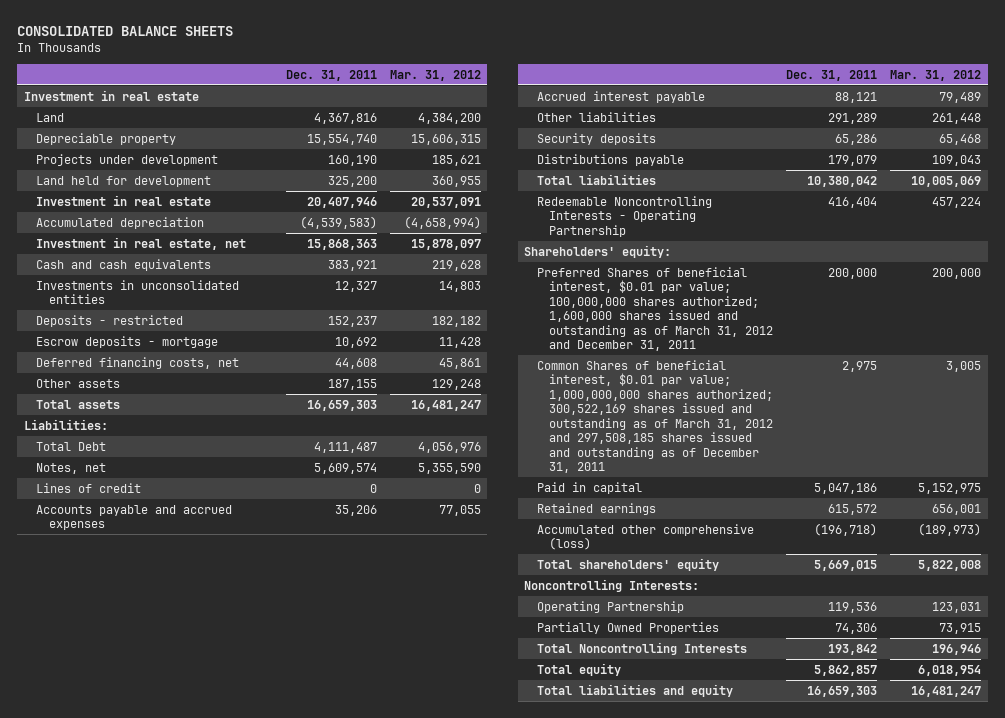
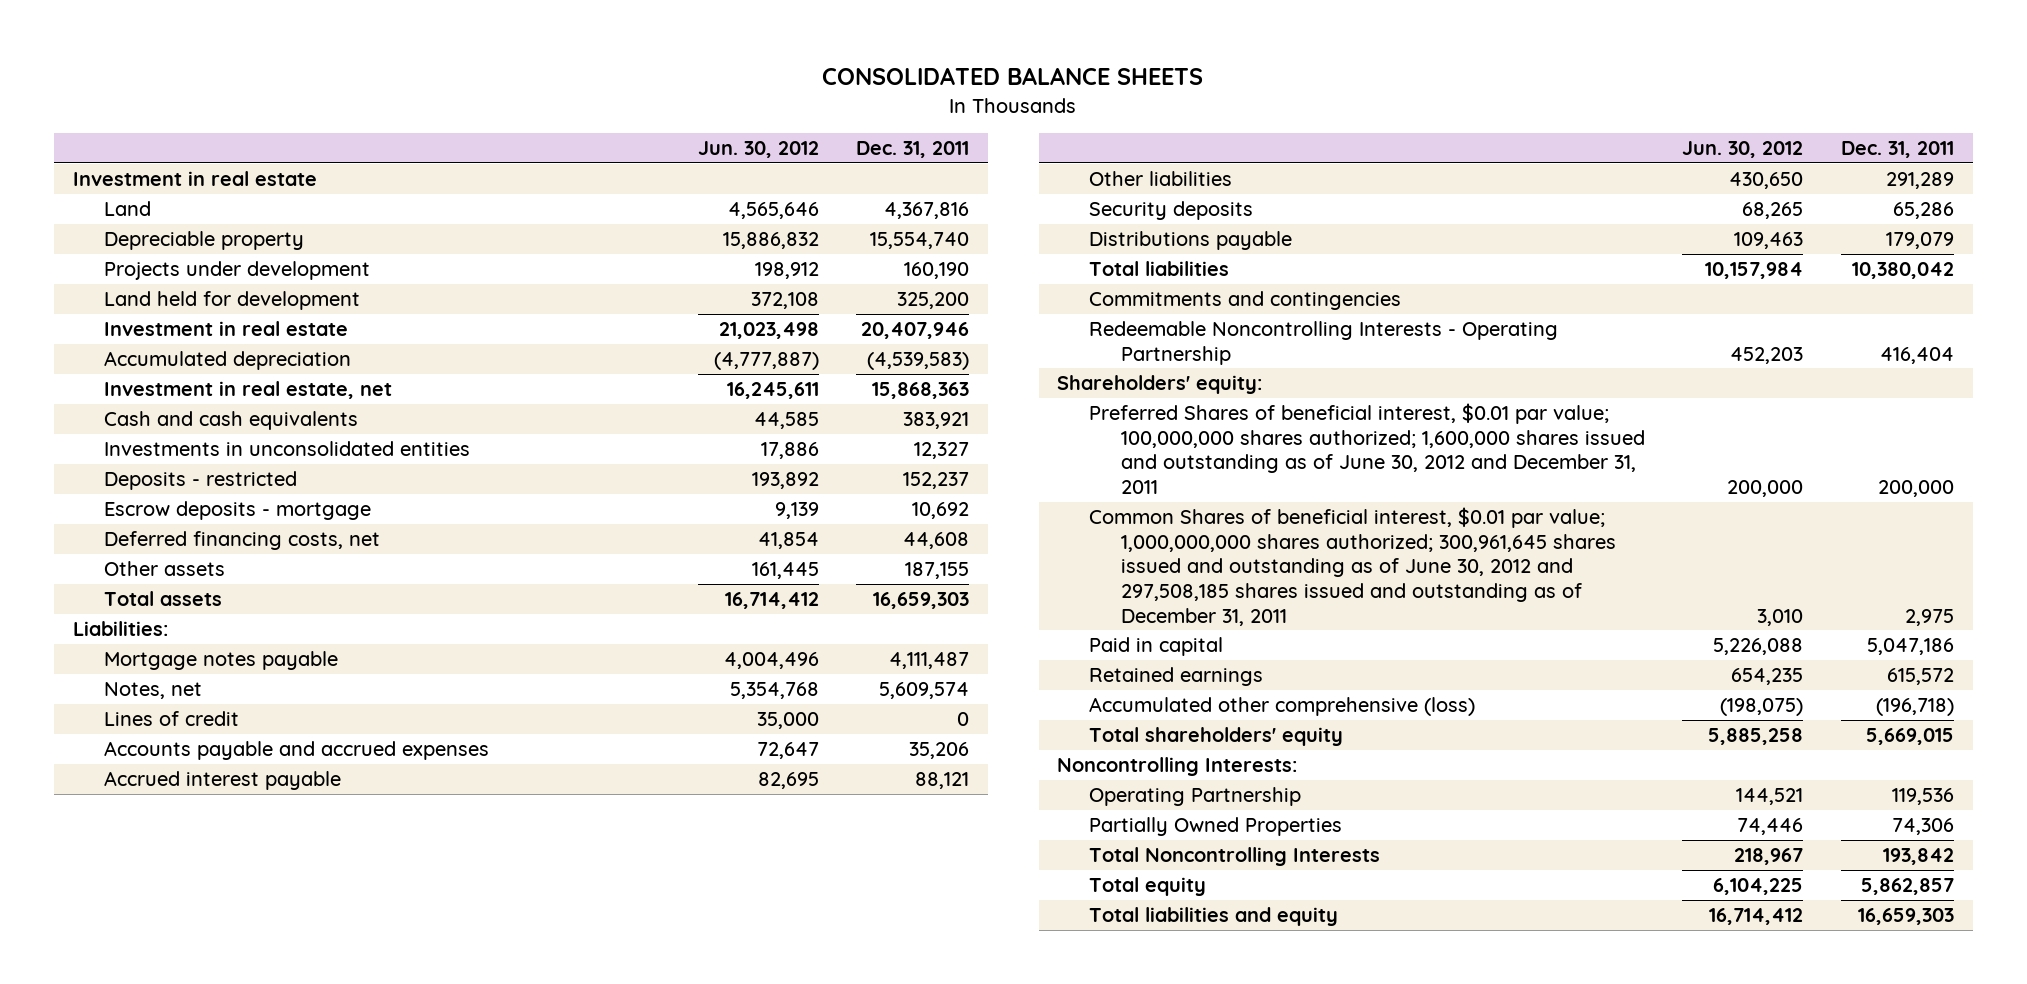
[389,70,481,82] Mar. 31, 2012 -> none
none -> [697,140,819,158] Jun. 30, 2012
[36,441,107,451] Total Debt -> [104,651,339,671] Mortgage notes payable
none -> [1089,291,1402,311] Commitments and contingencies
[536,266,774,352] Preferred Shares of beneficial interest, $0.01 par value; 100,000,000 shares authorized; 1,600,000 shares issued and outstanding as of March 31, 2012 and December 31, 2011 -> [1089,403,1645,495] Preferred Shares of beneficial interest, $0.01 par value; 100,000,000 shares authorized; 1,600,000 shares issued and outstanding as of June 30, 2012 and December 31, 2011
[536,359,774,474] Common Shares of beneficial interest, $0.01 par value; 1,000,000,000 shares authorized; 300,522,169 shares issued and outstanding as of March 31, 2012 and 297,508,185 shares issued and outstanding as of December 31, 2011 -> [1089,507,1616,626] Common Shares of beneficial interest, $0.01 par value; 1,000,000,000 shares authorized; 300,961,645 shares issued and outstanding as of June 30, 2012 and 297,508,185 shares issued and outstanding as of December 31, 2011

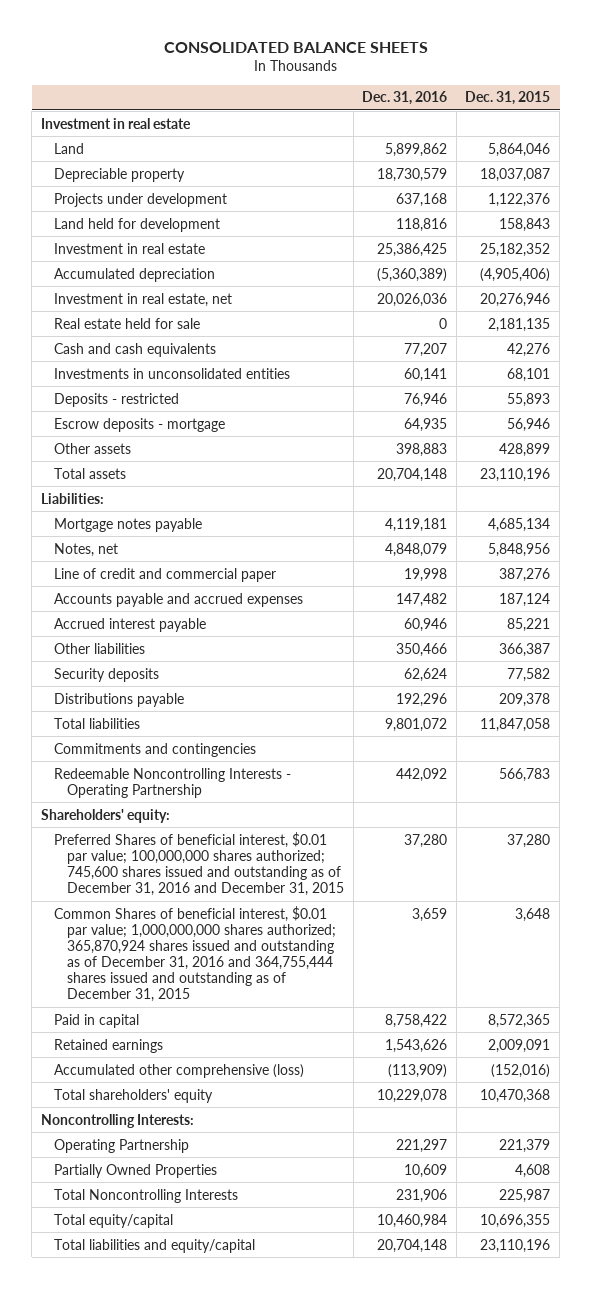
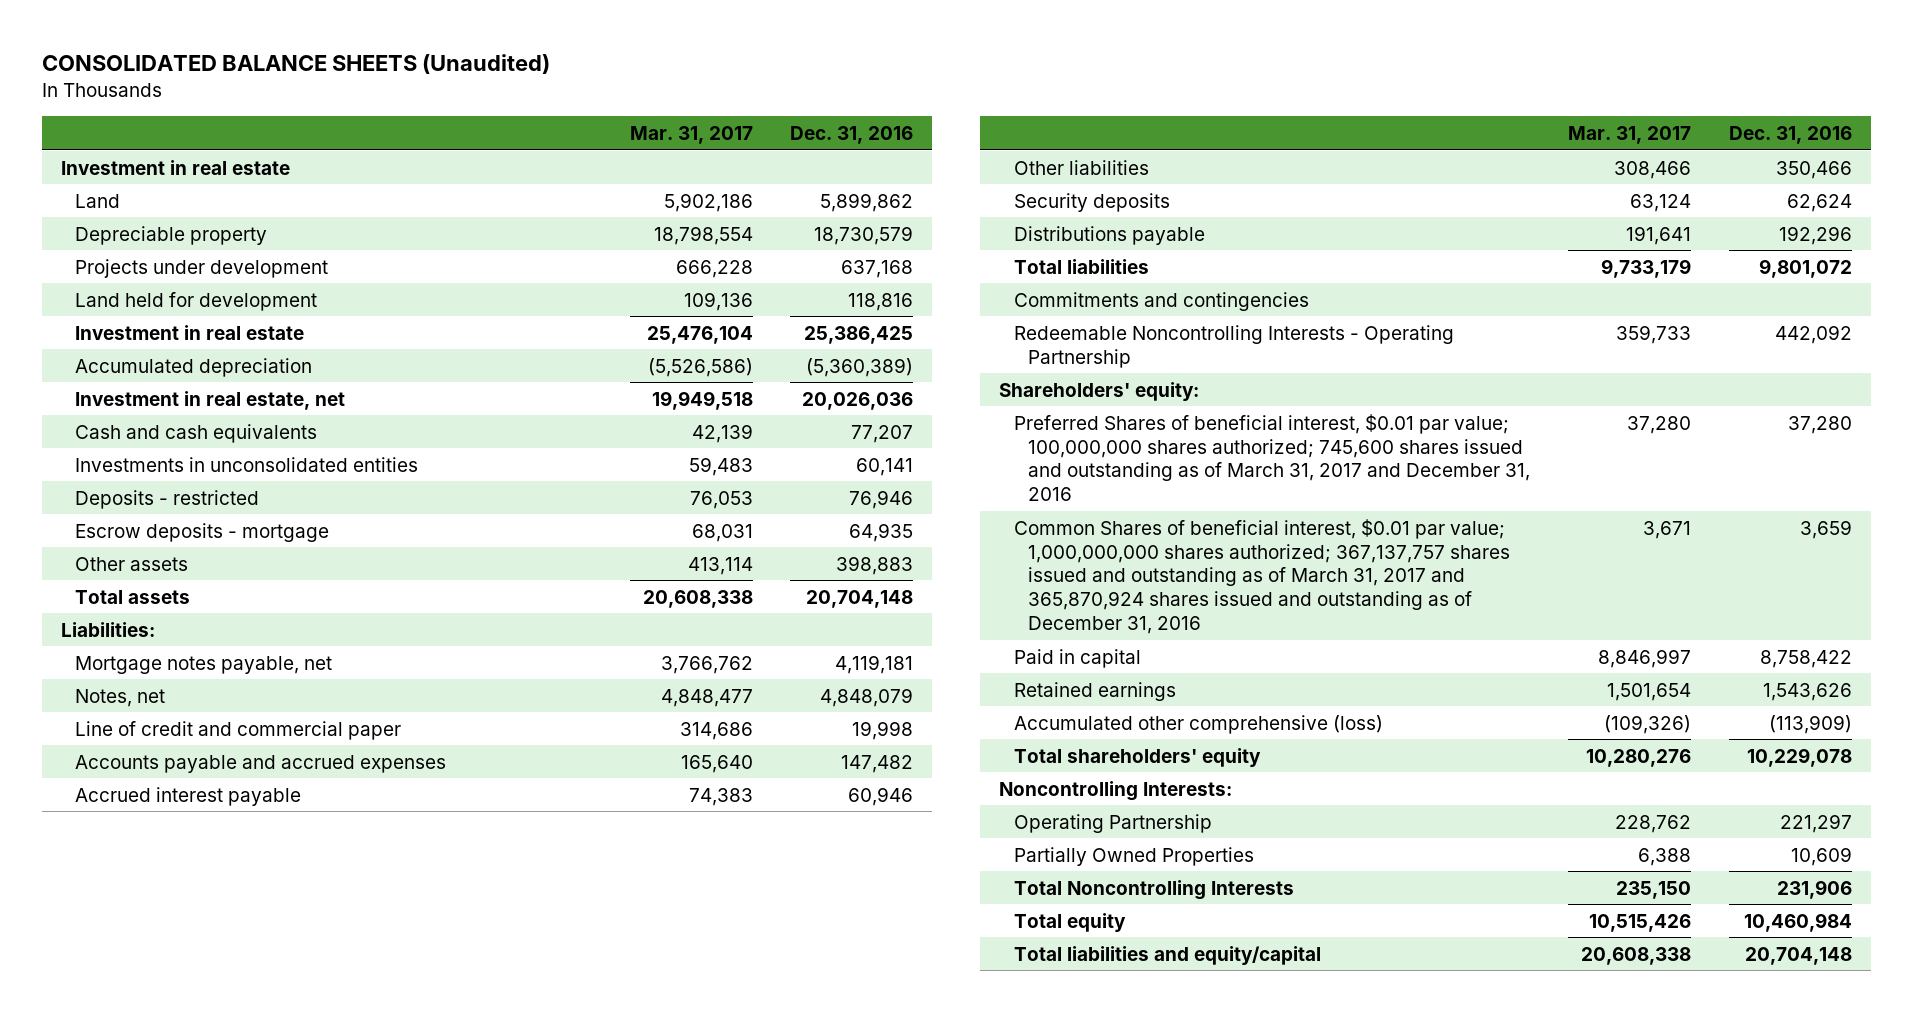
[163,41,428,53] CONSOLIDATED BALANCE SHEETS -> [41,54,550,75] CONSOLIDATED BALANCE SHEETS (Unaudited)
[465,91,551,106] Dec. 31, 2015 -> none
none -> [629,125,753,144] Mar. 31, 2017
[54,317,201,329] Real estate held for sale -> none
[54,517,203,532] Mortgage notes payable -> [75,655,333,674] Mortgage notes payable, net
[54,831,345,896] Preferred Shares of beneficial interest, $0.01 par value; 100,000,000 shares authorized; 745,600 shares issued and outstanding as of December 31, 2016 and December 31, 2015 -> [1013,413,1531,502] Preferred Shares of beneficial interest, $0.01 par value; 100,000,000 shares authorized; 745,600 shares issued and outstanding as of March 31, 2017 and December 31, 2016
[54,905,337,1003] Common Shares of beneficial interest, $0.01 par value; 1,000,000,000 shares authorized; 365,870,924 shares issued and outstanding as of December 31, 2016 and 364,755,444 shares issued and outstanding as of December 31, 2015 -> [1013,518,1511,635] Common Shares of beneficial interest, $0.01 par value; 1,000,000,000 shares authorized; 367,137,757 shares issued and outstanding as of March 31, 2017 and 365,870,924 shares issued and outstanding as of December 31, 2016
[54,1213,174,1228] Total equity/capital -> [1013,912,1126,932] Total equity

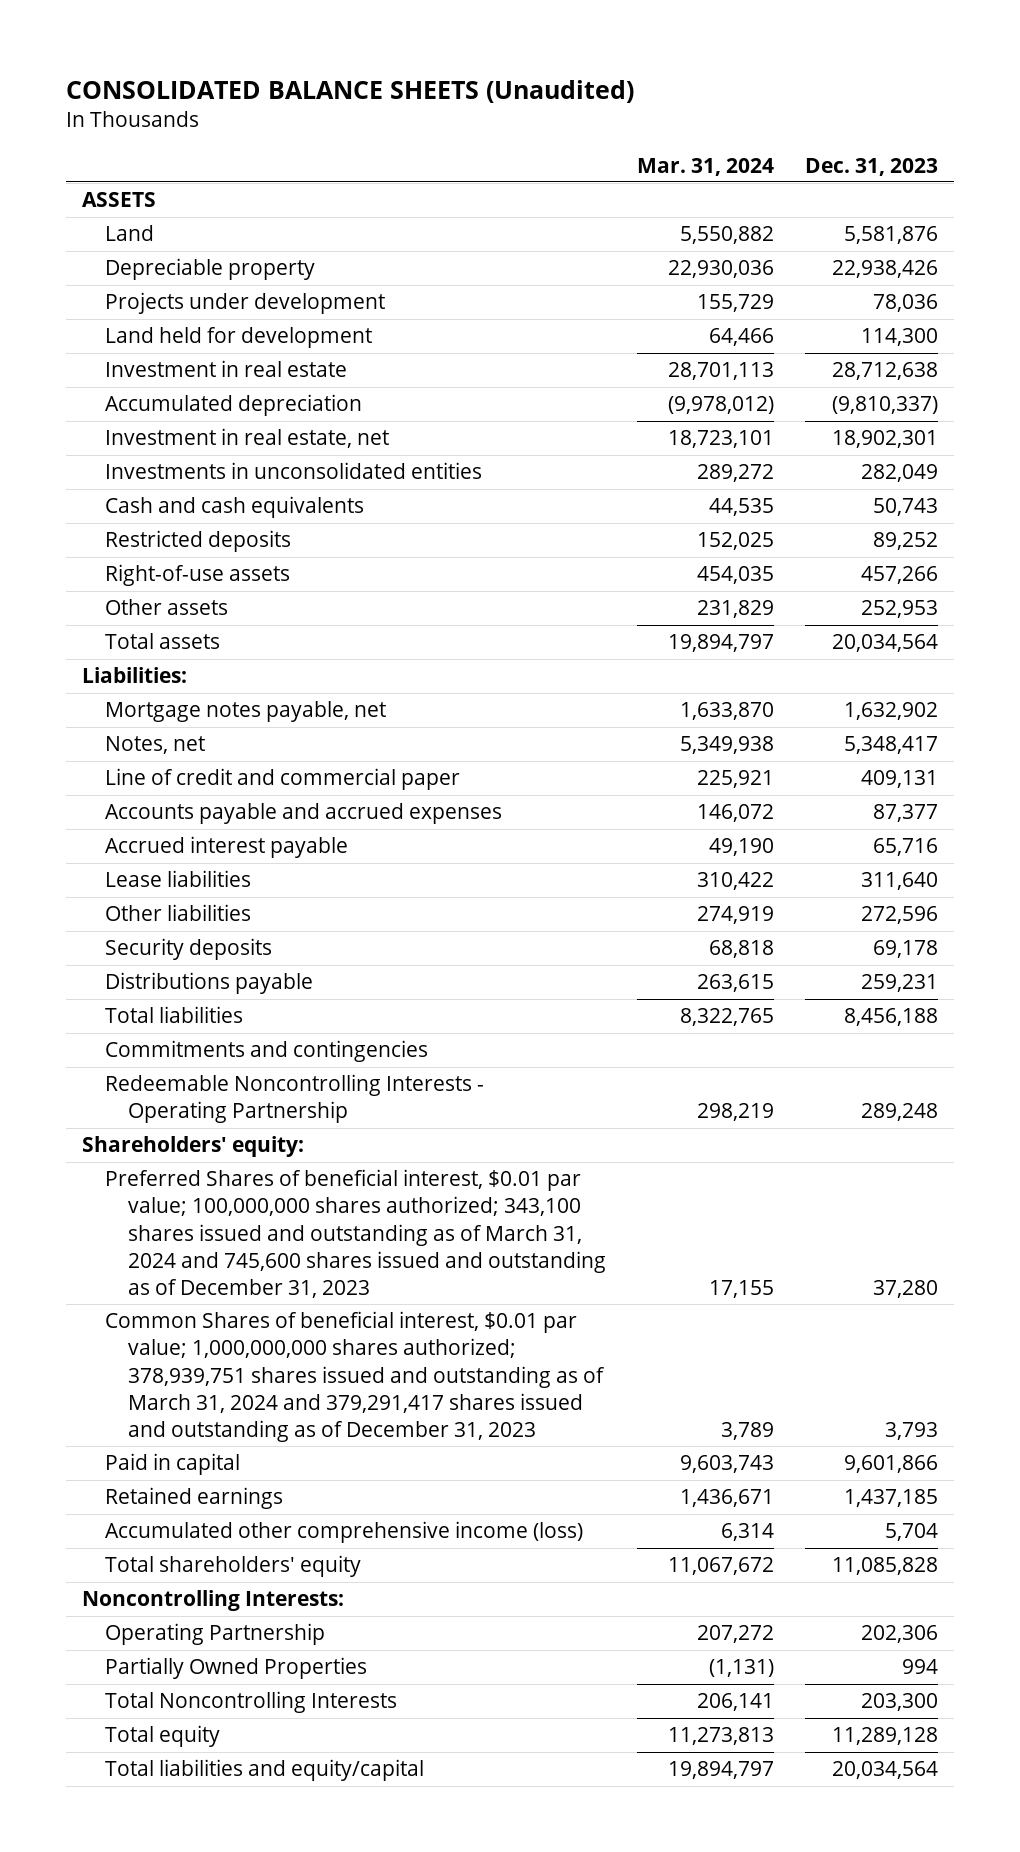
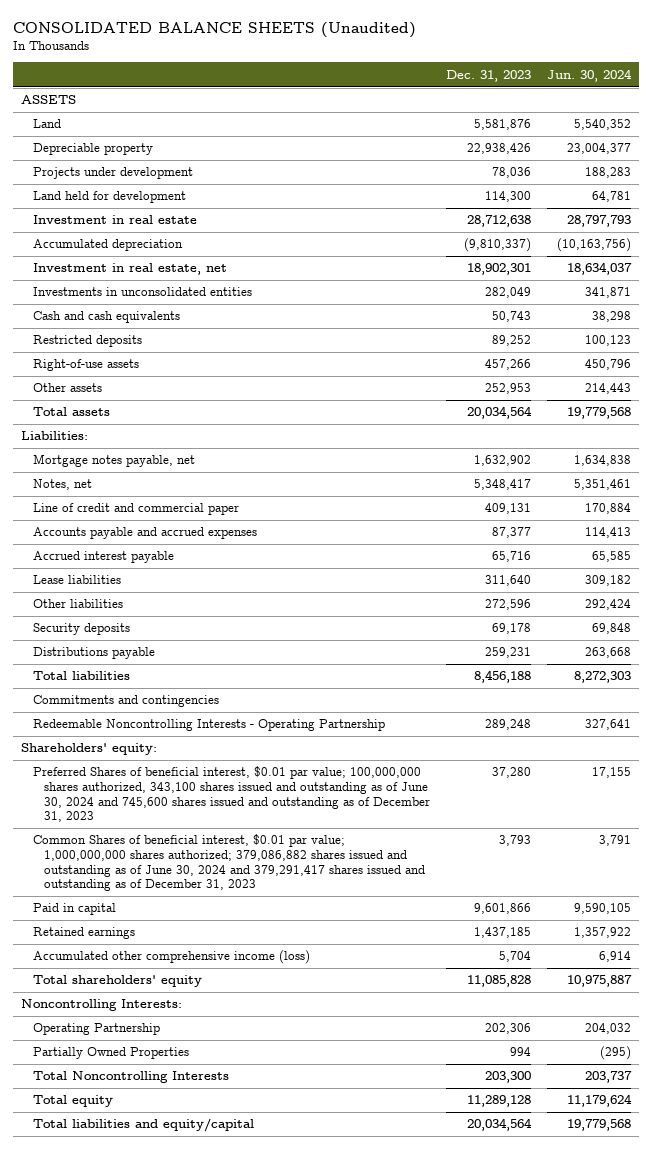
[636,157,774,176] Mar. 31, 2024 -> none
none -> [546,68,632,82] Jun. 30, 2024
[104,1169,606,1298] Preferred Shares of beneficial interest, $0.01 par value; 100,000,000 shares authorized; 343,100 shares issued and outstanding as of March 31, 2024 and 745,600 shares issued and outstanding as of December 31, 2023 -> [32,766,430,823] Preferred Shares of beneficial interest, $0.01 par value; 100,000,000 shares authorized, 343,100 shares issued and outstanding as of June 30, 2024 and 745,600 shares issued and outstanding as of December 31, 2023
[104,1311,605,1442] Common Shares of beneficial interest, $0.01 par value; 1,000,000,000 shares authorized; 378,939,751 shares issued and outstanding as of March 31, 2024 and 379,291,417 shares issued and outstanding as of December 31, 2023 -> [32,834,425,892] Common Shares of beneficial interest, $0.01 par value; 1,000,000,000 shares authorized; 379,086,882 shares issued and outstanding as of June 30, 2024 and 379,291,417 shares issued and outstanding as of December 31, 2023

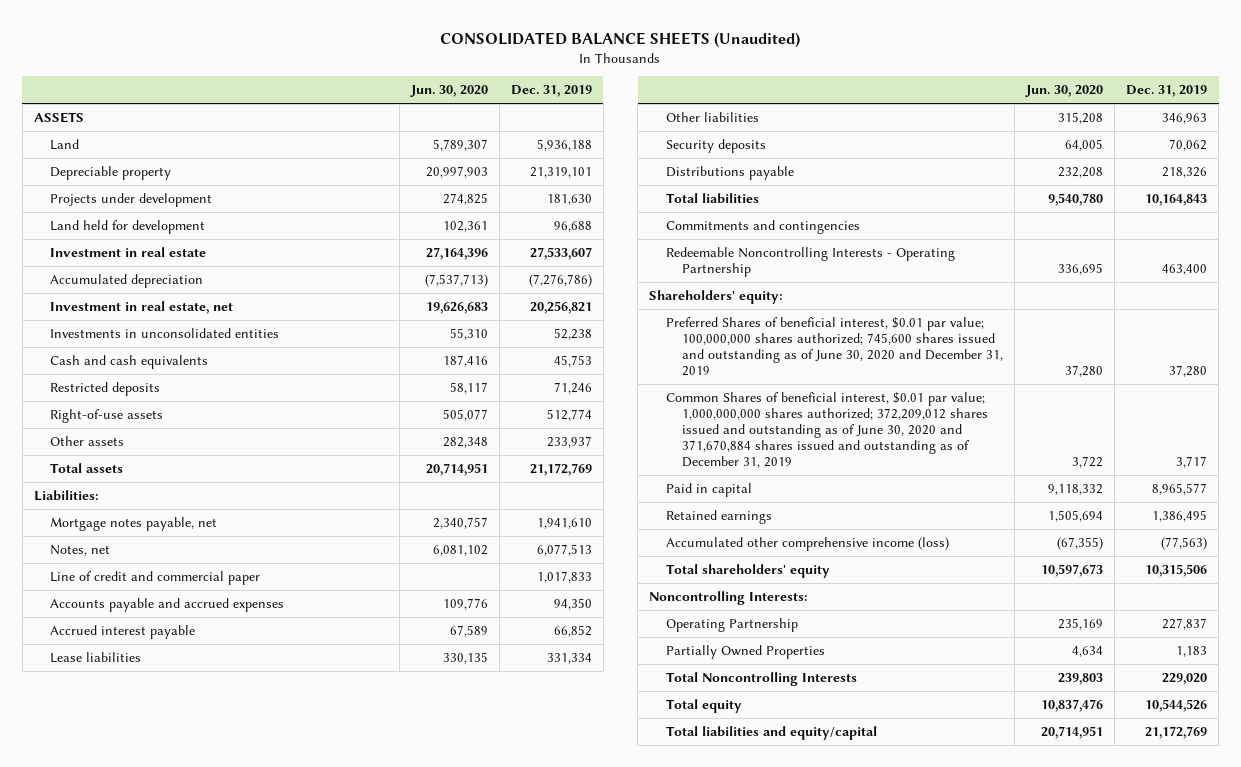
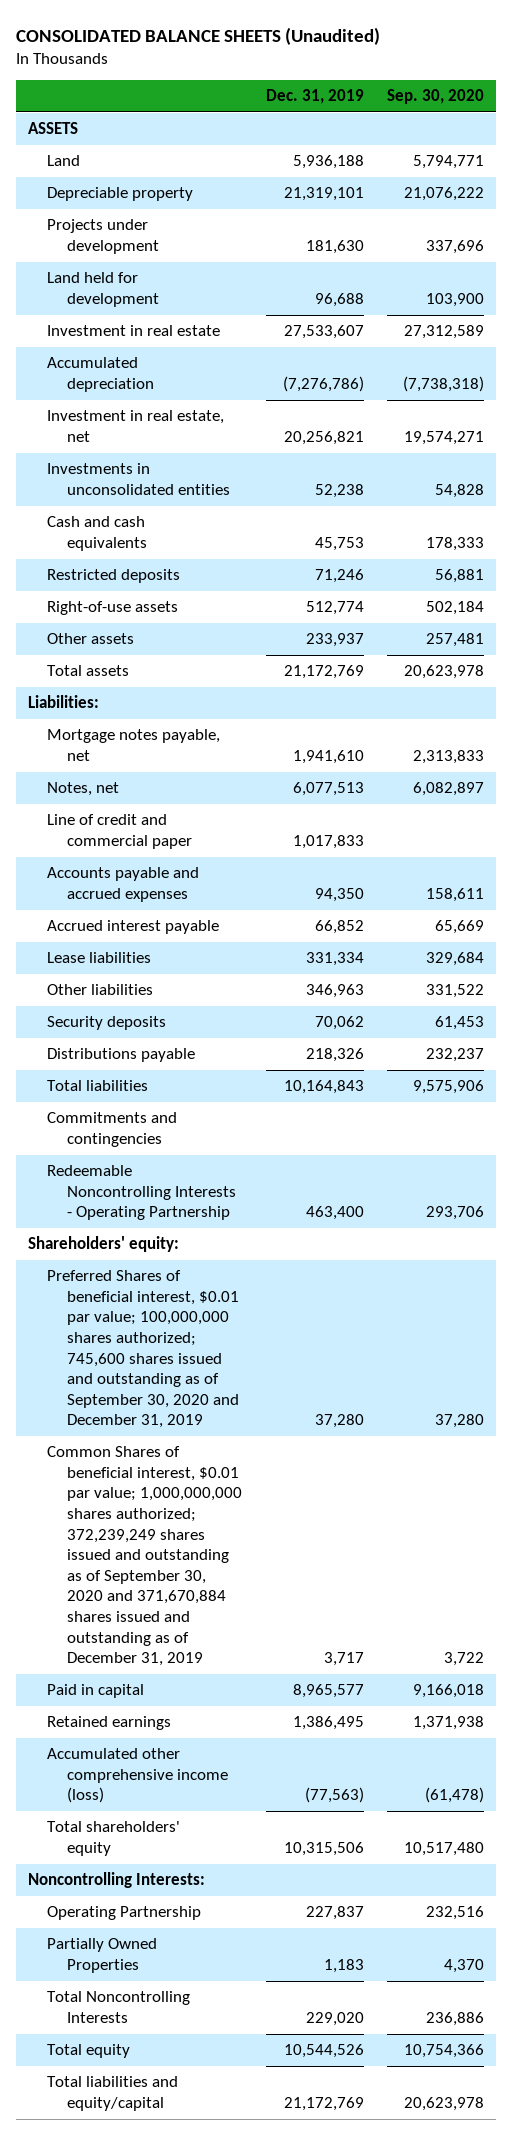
[409,85,488,98] Jun. 30, 2020 -> none
none -> [387,89,485,105] Sep. 30, 2020
[665,316,1004,377] Preferred Shares of beneficial interest, $0.01 par value; 100,000,000 shares authorized; 745,600 shares issued and outstanding as of June 30, 2020 and December 31, 2019 -> [47,1270,239,1429] Preferred Shares of beneficial interest, $0.01 par value; 100,000,000 shares authorized; 745,600 shares issued and outstanding as of September 30, 2020 and December 31, 2019
[665,391,989,469] Common Shares of beneficial interest, $0.01 par value; 1,000,000,000 shares authorized; 372,209,012 shares issued and outstanding as of June 30, 2020 and 371,670,884 shares issued and outstanding as of December 31, 2019 -> [47,1446,242,1667] Common Shares of beneficial interest, $0.01 par value; 1,000,000,000 shares authorized; 372,239,249 shares issued and outstanding as of September 30, 2020 and 371,670,884 shares issued and outstanding as of December 31, 2019

